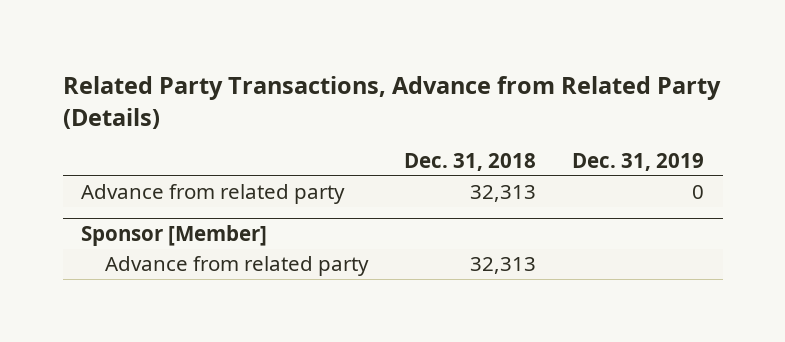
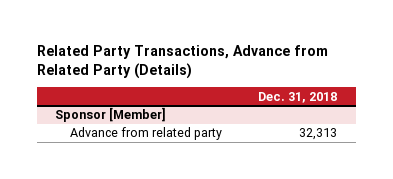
[572,153,705,172] Dec. 31, 2019 -> none
[80,184,345,205] Advance from related party -> none

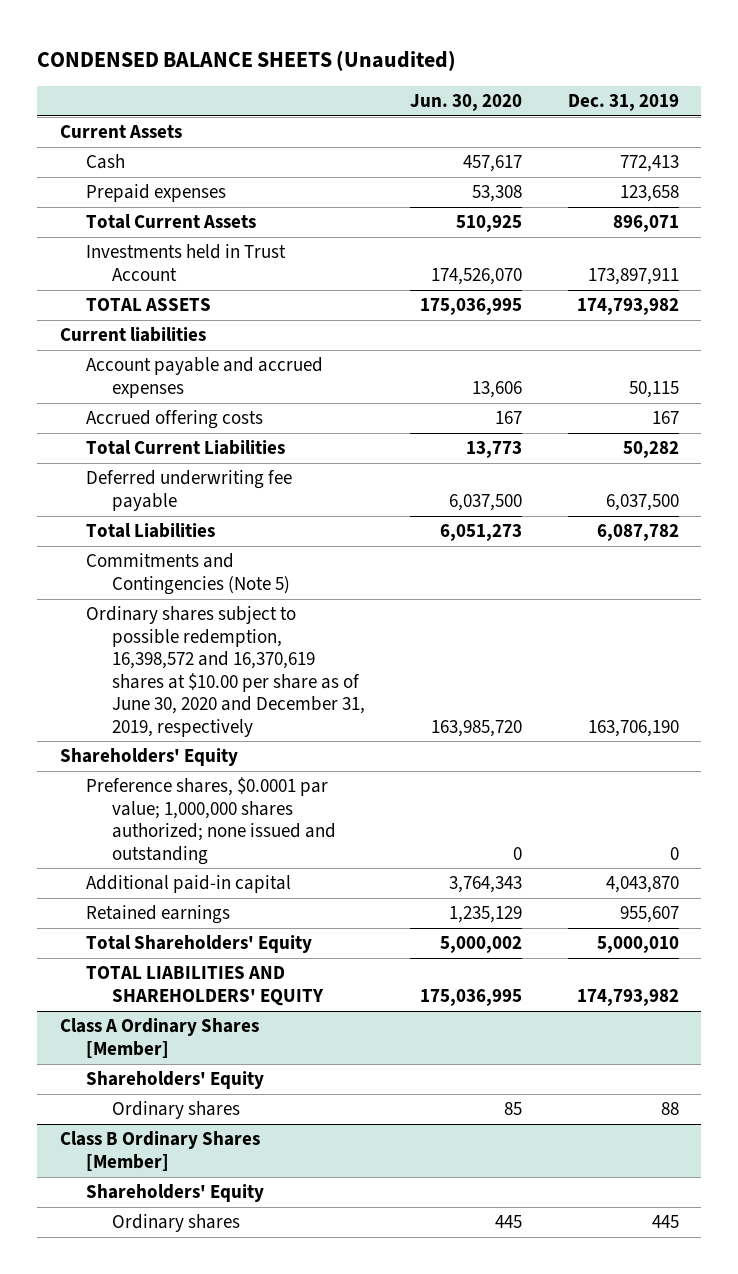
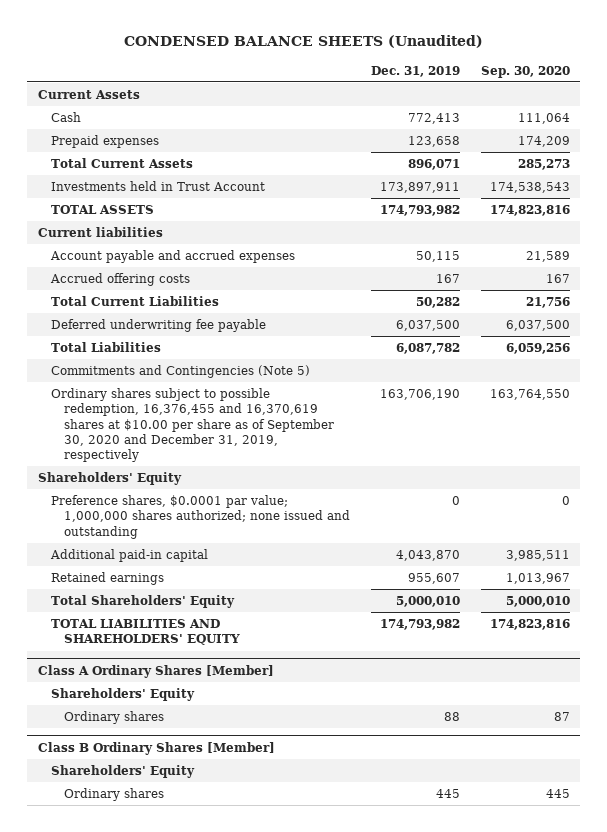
[410,94,523,112] Jun. 30, 2020 -> none
none -> [480,65,570,78] Sep. 30, 2020
[85,606,366,737] Ordinary shares subject to possible redemption, 16,398,572 and 16,370,619 shares at $10.00 per share as of June 30, 2020 and December 31, 2019, respectively -> [50,388,334,462] Ordinary shares subject to possible redemption, 16,376,455 and 16,370,619 shares at $10.00 per share as of September 30, 2020 and December 31, 2019, respectively

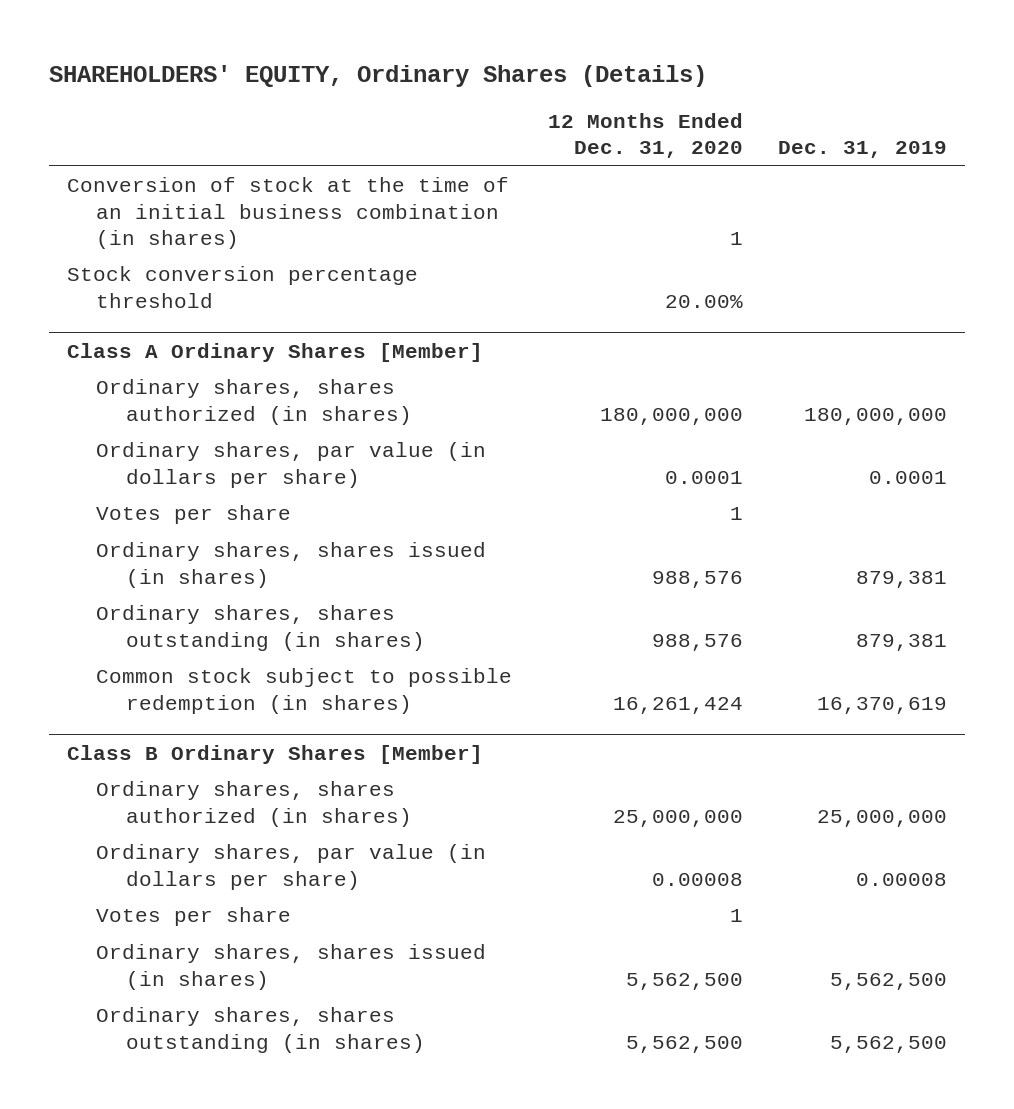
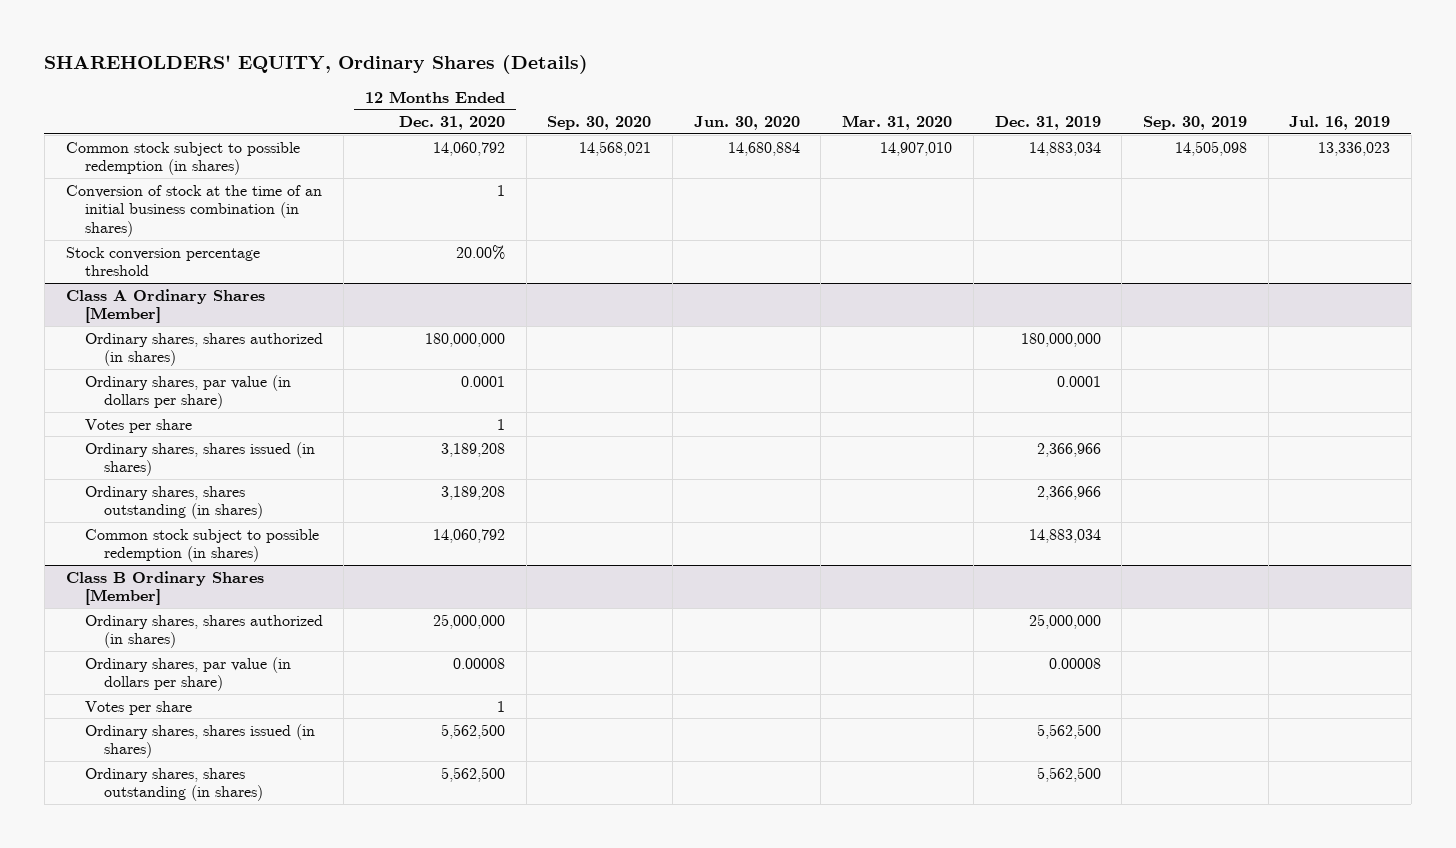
none -> [547,116,652,131] Sep. 30, 2020
none -> [693,116,800,131] Jun. 30, 2020
none -> [842,115,953,131] Mar. 31, 2020
none -> [1142,116,1247,131] Sep. 30, 2019
none -> [1289,116,1391,131] Jul. 16, 2019
none -> [65,141,300,176] Common stock subject to possible redemption (in shares)
[651,570,743,588] 988,576 -> [440,442,505,457] 3,189,208
[856,570,948,588] 879,381 -> [1036,442,1101,457] 2,366,966
[651,633,743,651] 988,576 -> [440,485,505,500] 3,189,208
[856,633,948,651] 879,381 -> [1036,485,1101,500] 2,366,966
[612,696,743,714] 16,261,424 -> [432,528,505,543] 14,060,792
[817,696,948,714] 16,370,619 -> [1028,528,1101,543] 14,883,034

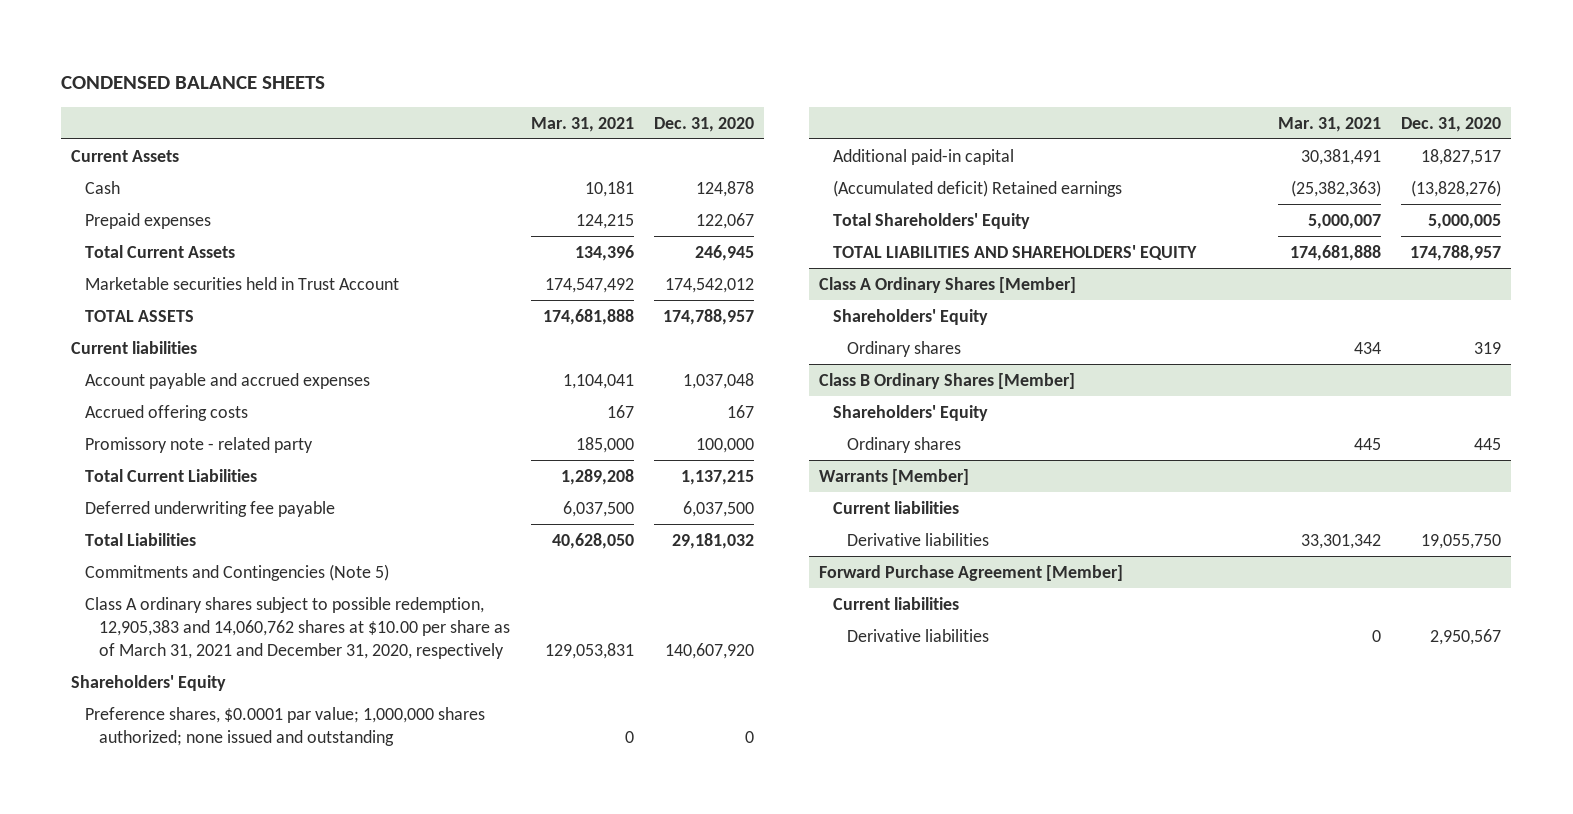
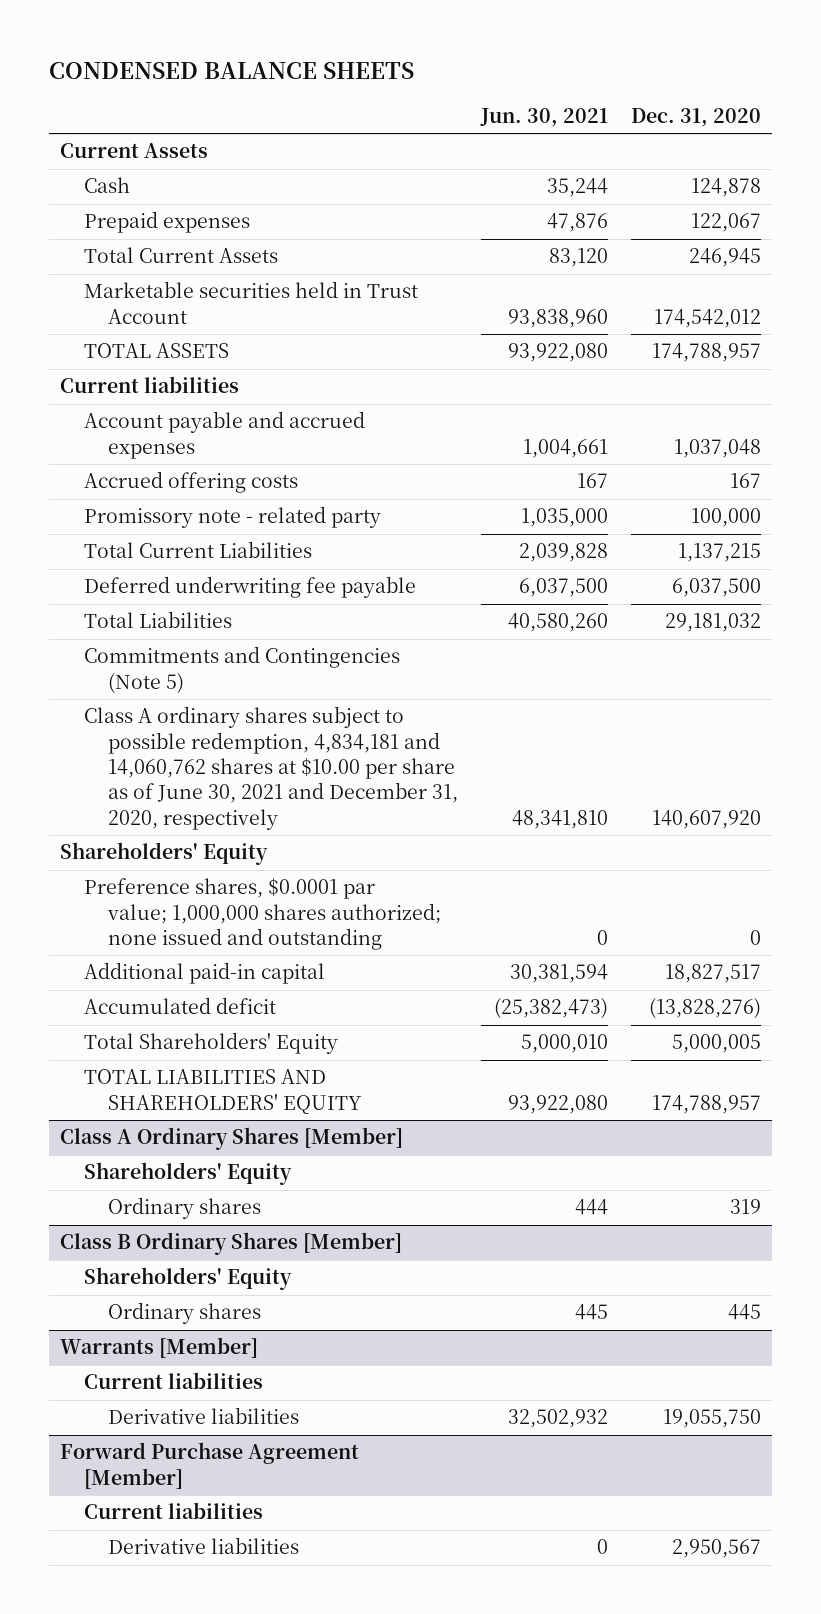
[530,116,634,132] Mar. 31, 2021 -> none
none -> [479,107,608,127] Jun. 30, 2021
[85,596,511,659] Class A ordinary shares subject to possible redemption, 12,905,383 and 14,060,762 shares at $10.00 per share as of March 31, 2021 and December 31, 2020, respectively -> [83,706,458,830] Class A ordinary shares subject to possible redemption, 4,834,181 and 14,060,762 shares at $10.00 per share as of June 30, 2021 and December 31, 2020, respectively
[832,179,1122,197] (Accumulated deficit) Retained earnings -> [83,997,276,1015] Accumulated deficit

